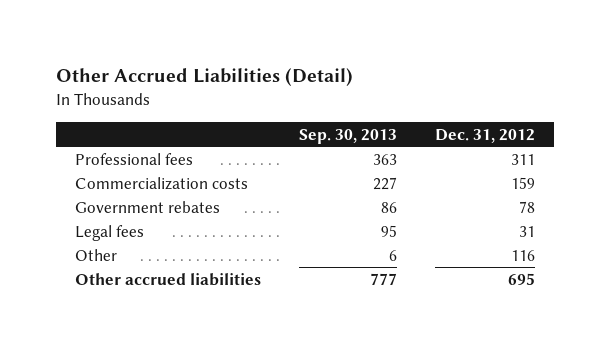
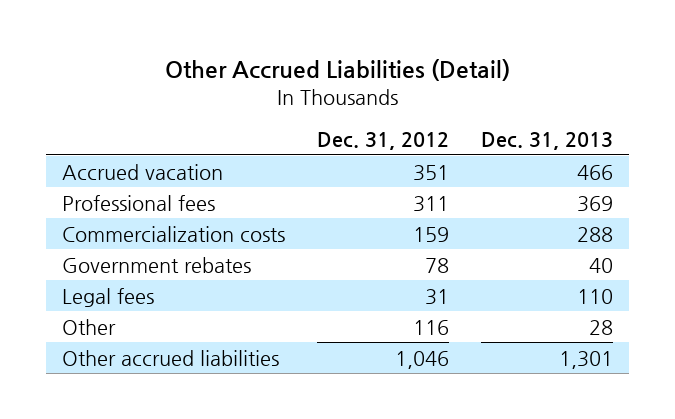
[298,128,397,144] Sep. 30, 2013 -> none
none -> [481,132,614,151] Dec. 31, 2013
none -> [62,163,224,180] Accrued vacation
[507,272,535,285] 695 -> [395,350,450,369] 1,046

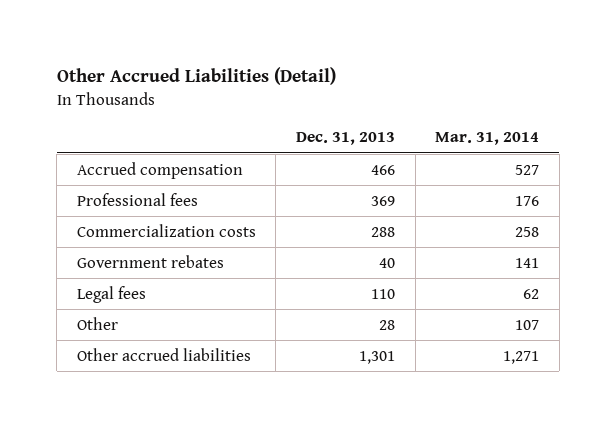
[317,132,450,151] Dec. 31, 2012 -> none
none -> [435,132,540,146] Mar. 31, 2014
[62,163,224,180] Accrued vacation -> [76,161,243,179] Accrued compensation

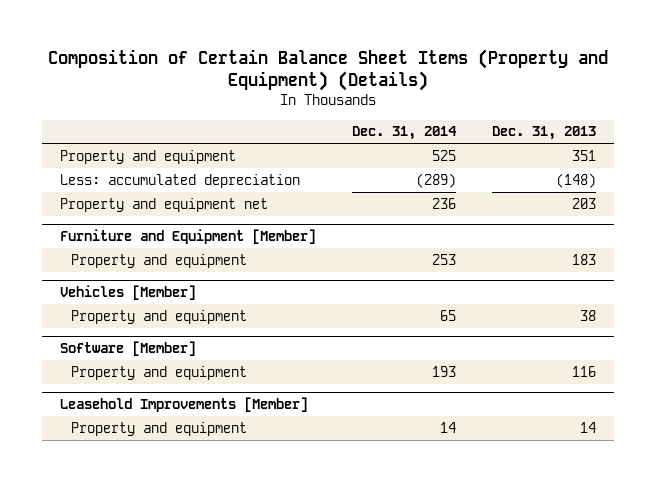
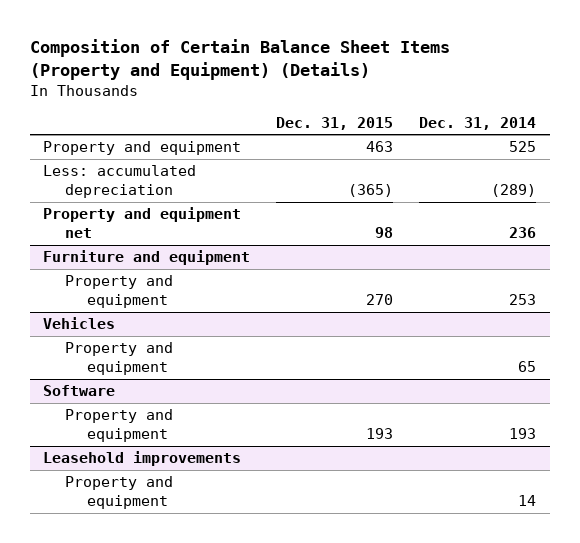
[492,126,597,141] Dec. 31, 2013 -> none
none -> [276,116,394,130] Dec. 31, 2015
[60,229,317,245] Furniture and Equipment [Member] -> [43,250,251,266] Furniture and equipment
[60,285,197,301] Vehicles [Member] -> [43,317,116,330] Vehicles
[60,341,197,357] Software [Member] -> [43,385,116,397] Software
[60,397,309,413] Leasehold Improvements [Member] -> [43,451,242,467] Leasehold improvements

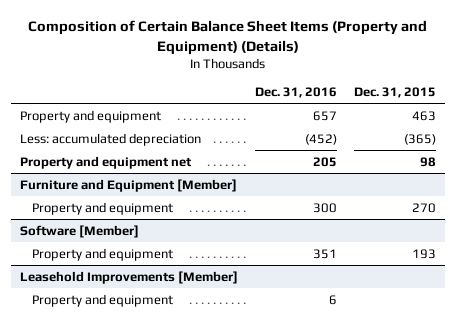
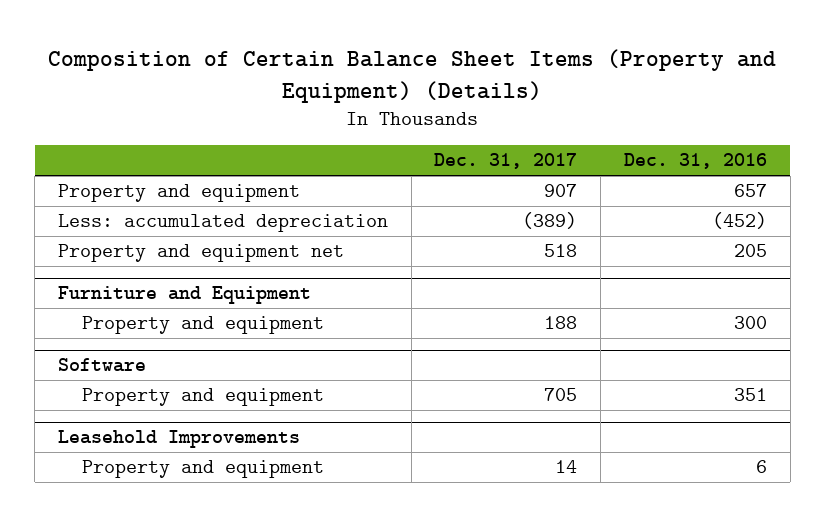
[354,87,437,99] Dec. 31, 2015 -> none
none -> [434,153,578,170] Dec. 31, 2017
[19,178,237,192] Furniture and Equipment [Member] -> [57,286,311,305] Furniture and Equipment
[19,224,139,238] Software [Member] -> [57,358,146,373] Software
[19,270,238,284] Leasehold Improvements [Member] -> [57,430,300,449] Leasehold Improvements

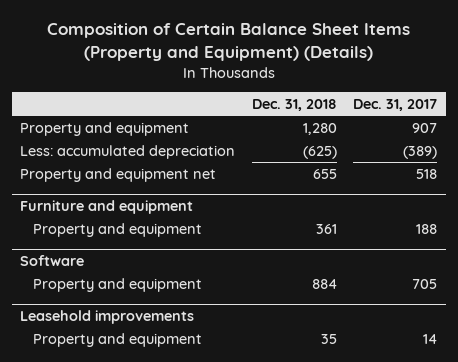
[624,153,768,170] Dec. 31, 2016 -> none
none -> [251,99,337,112] Dec. 31, 2018
[57,286,311,305] Furniture and Equipment -> [20,200,194,215] Furniture and equipment
[57,430,300,449] Leasehold Improvements -> [20,310,195,325] Leasehold improvements

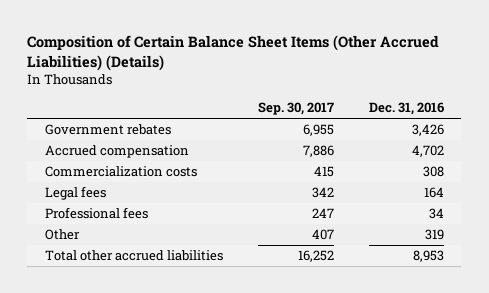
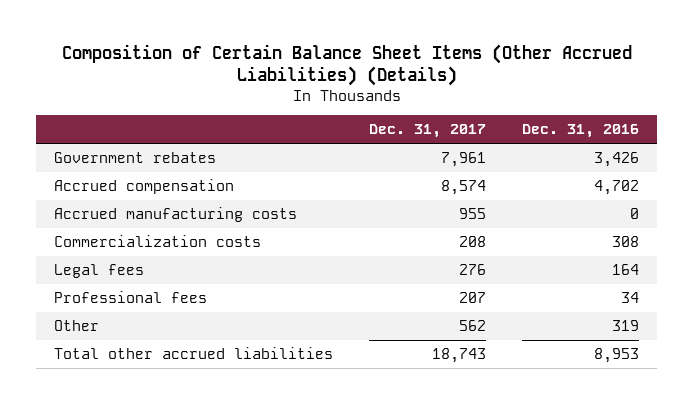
[257,102,334,116] Sep. 30, 2017 -> none
none -> [369,124,487,139] Dec. 31, 2017
none -> [54,207,298,223] Accrued manufacturing costs

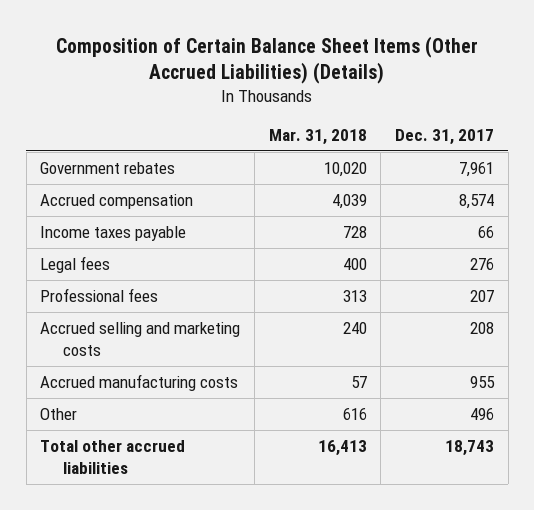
[522,124,640,139] Dec. 31, 2016 -> none
none -> [268,129,367,146] Mar. 31, 2018
[54,235,262,248] Commercialization costs -> none
none -> [40,225,187,241] Income taxes payable
none -> [40,321,241,356] Accrued selling and marketing costs
[54,207,298,223] Accrued manufacturing costs -> [40,373,239,391] Accrued manufacturing costs
[459,320,487,332] 562 -> [469,407,494,420] 496

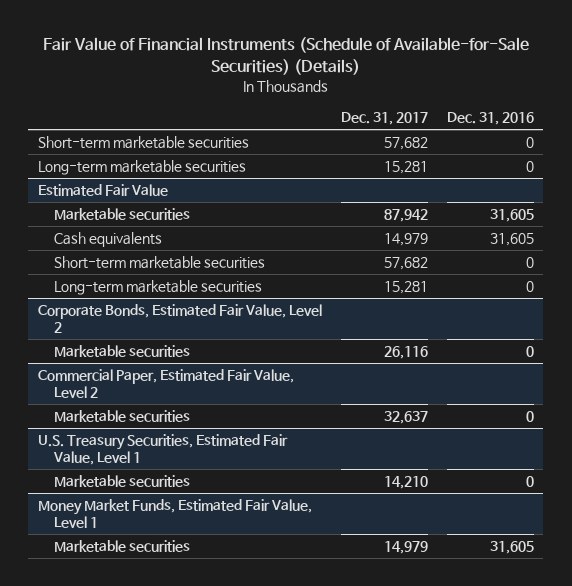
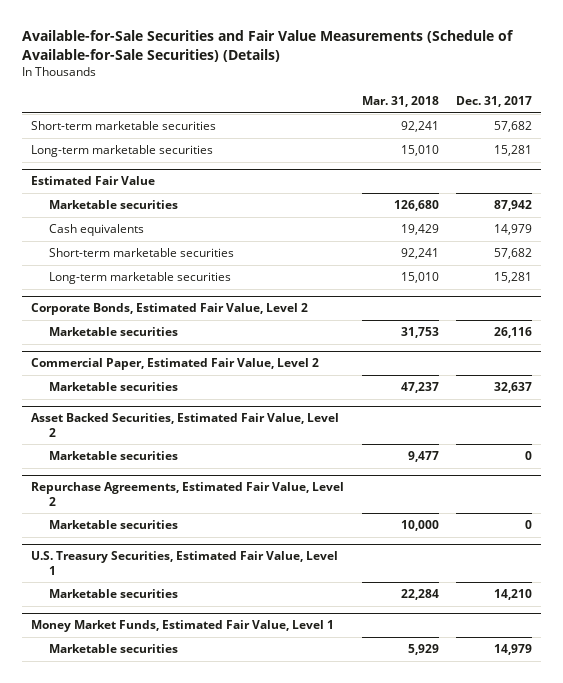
[42,37,529,76] Fair Value of Financial Instruments (Schedule of Available-for-Sale Securities) (Details) -> [22,30,515,63] Available-for-Sale Securities and Fair Value Measurements (Schedule of Available-for-Sale Securities) (Details)
[446,112,534,126] Dec. 31, 2016 -> none
none -> [361,95,439,107] Mar. 31, 2018
none -> [30,413,339,437] Asset Backed Securities, Estimated Fair Value, Level 2
none -> [48,451,178,461] Marketable securities
none -> [30,482,344,506] Repurchase Agreements, Estimated Fair Value, Level 2
none -> [48,520,178,530] Marketable securities

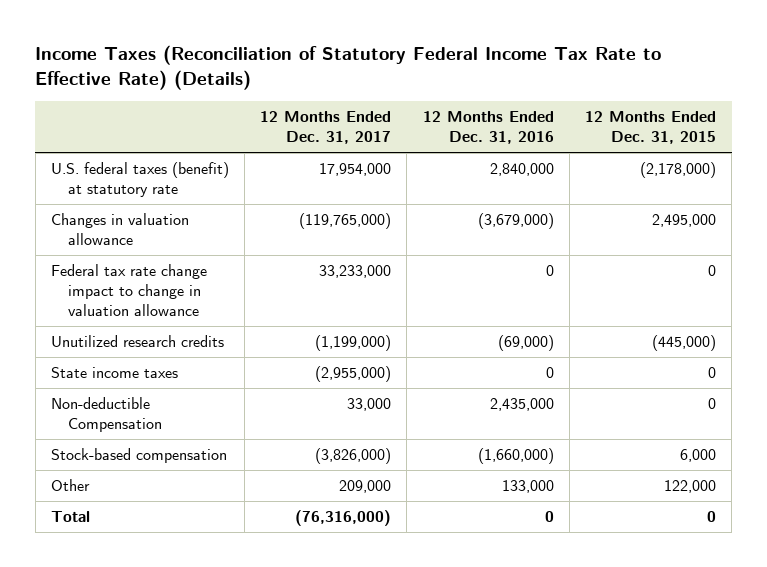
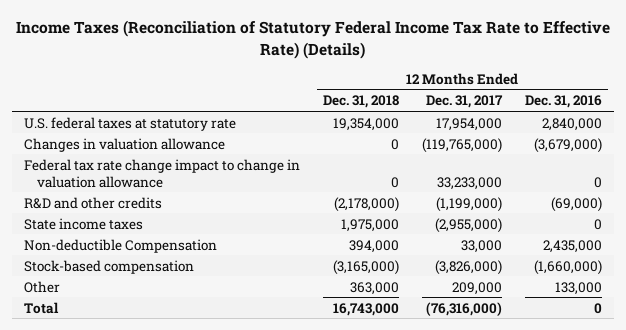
[585,111,717,145] 12 Months Ended Dec. 31, 2015 -> none
none -> [322,95,399,109] Dec. 31, 2018
[50,162,229,197] U.S. federal taxes (benefit) at statutory rate -> [23,116,236,131] U.S. federal taxes at statutory rate
[50,335,224,348] Unutilized research credits -> [23,196,162,209] R&D and other credits

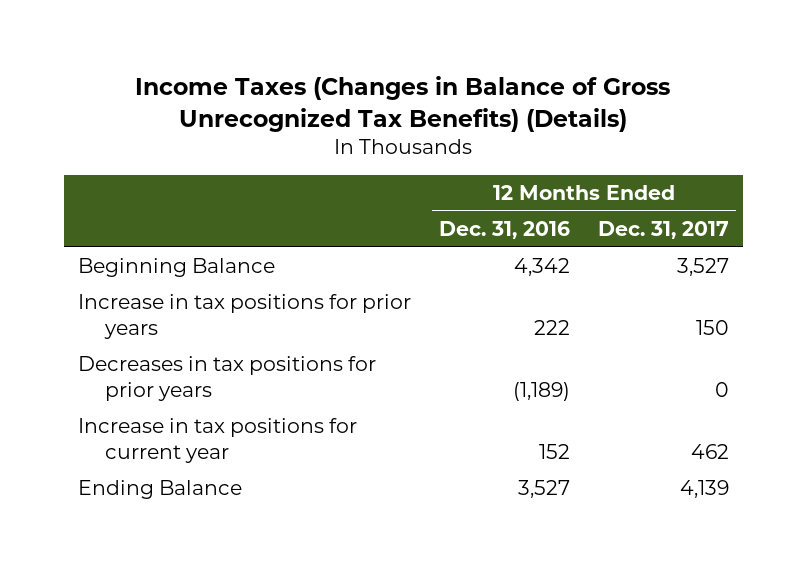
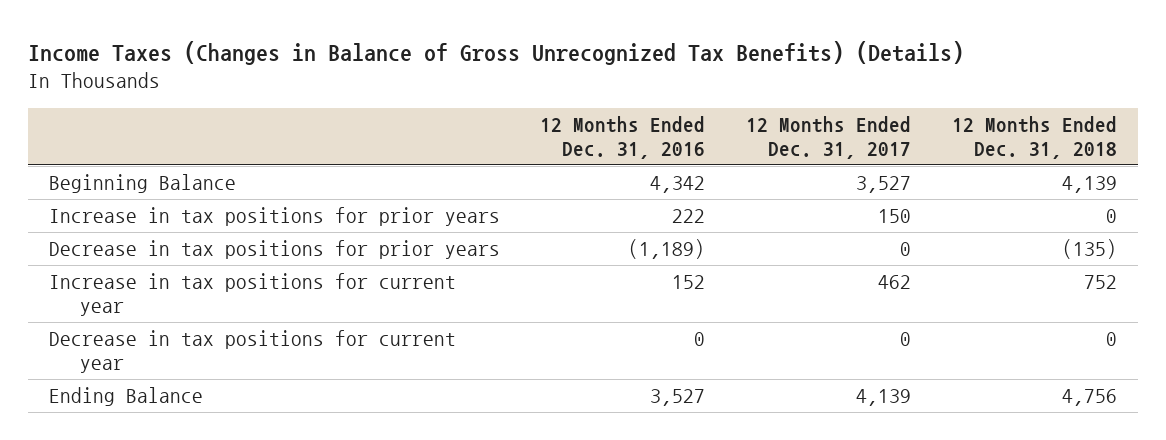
none -> [952,115,1118,160] 12 Months Ended Dec. 31, 2018
[77,356,376,402] Decreases in tax positions for prior years -> [48,239,500,259] Decrease in tax positions for prior years
none -> [48,329,456,374] Decrease in tax positions for current year

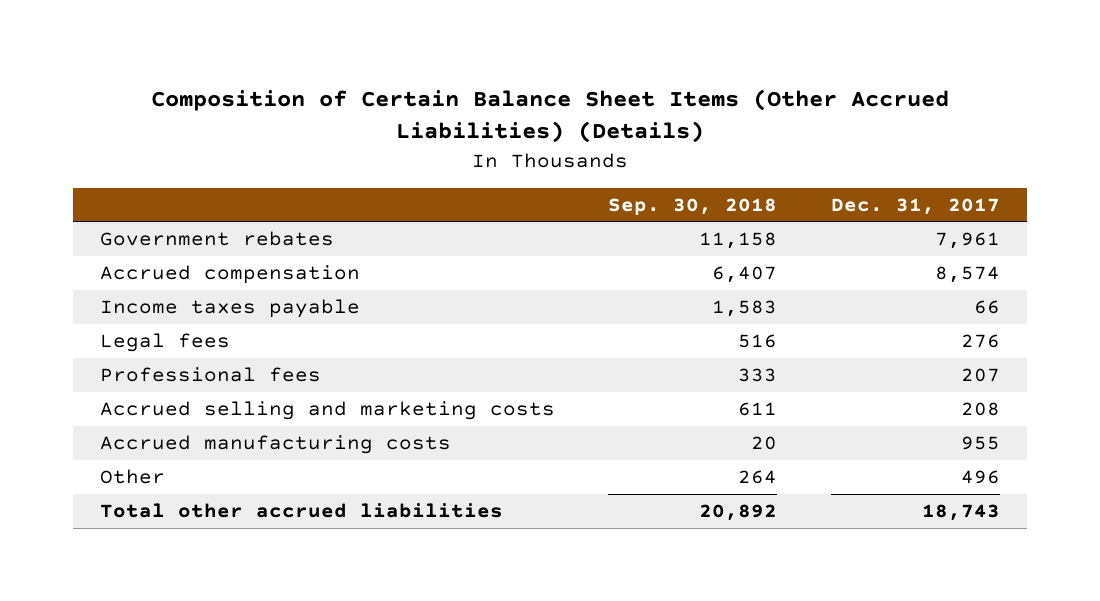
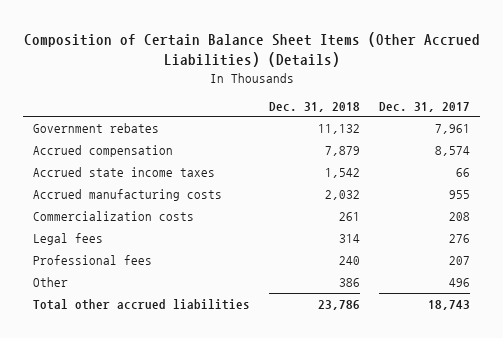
[608,197,778,215] Sep. 30, 2018 -> none
none -> [269,101,361,112] Dec. 31, 2018
[99,299,360,319] Income taxes payable -> [32,167,215,178] Accrued state income taxes
[99,435,451,455] Accrued manufacturing costs -> [32,189,222,202] Accrued manufacturing costs
none -> [32,211,194,222] Commercialization costs
[99,401,555,421] Accrued selling and marketing costs -> none

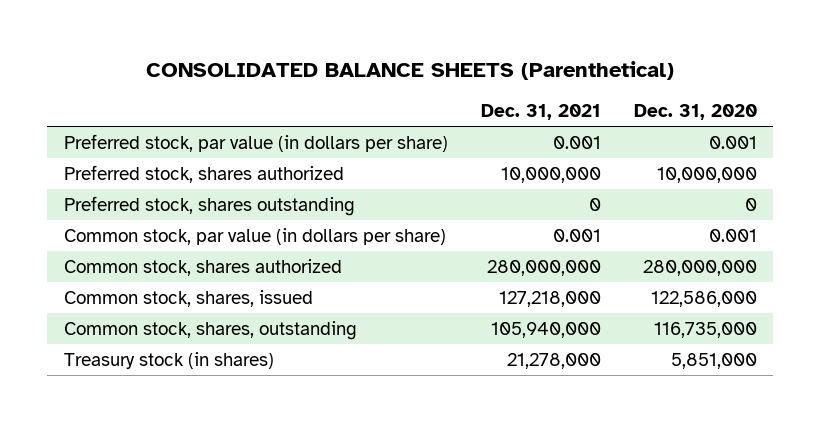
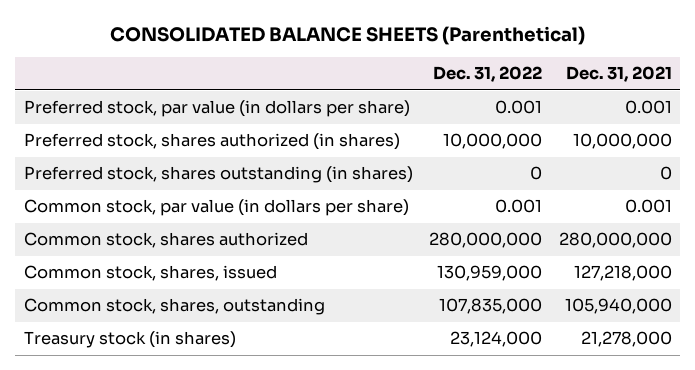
[633,104,757,121] Dec. 31, 2020 -> none
none -> [433,66,543,83] Dec. 31, 2022
[63,164,344,183] Preferred stock, shares authorized -> [23,133,400,151] Preferred stock, shares authorized (in shares)
[63,195,355,216] Preferred stock, shares outstanding -> [23,166,413,184] Preferred stock, shares outstanding (in shares)

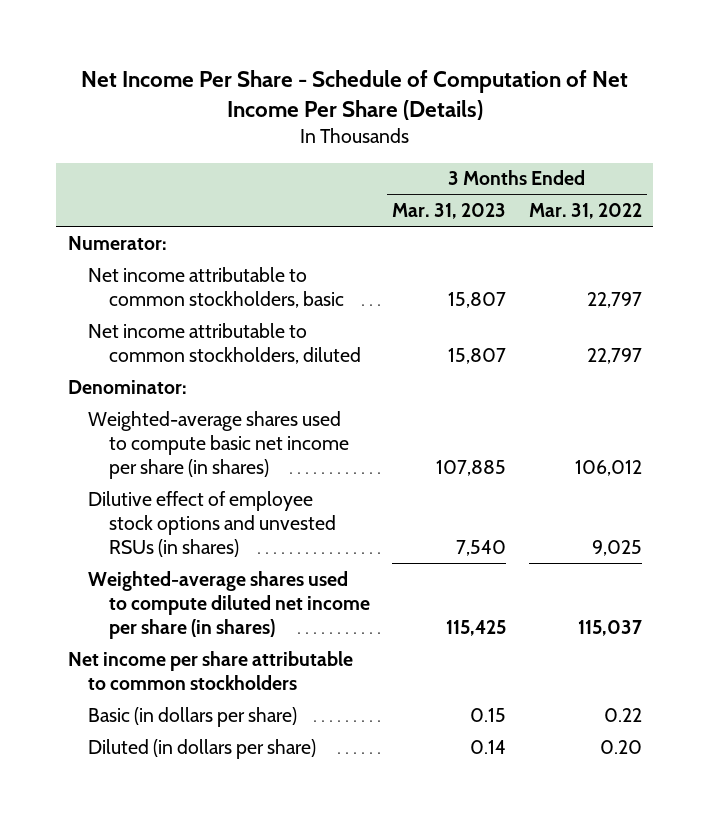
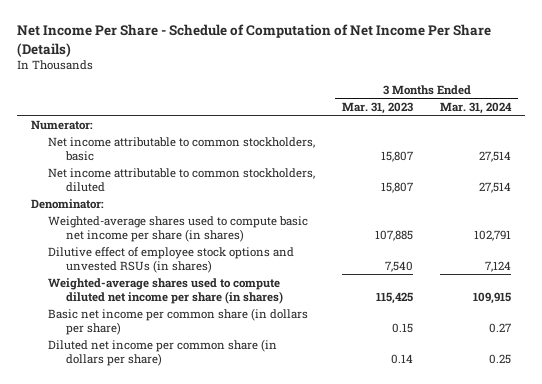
[528,203,642,220] Mar. 31, 2022 -> none
none -> [440,102,513,115] Mar. 31, 2024
[67,650,353,690] Net income per share attributable to common stockholders -> none
[88,706,298,727] Basic (in dollars per share) -> [48,307,309,335] Basic net income per common share (in dollars per share)
[88,738,317,759] Diluted (in dollars per share) -> [48,338,278,366] Diluted net income per common share (in dollars per share)

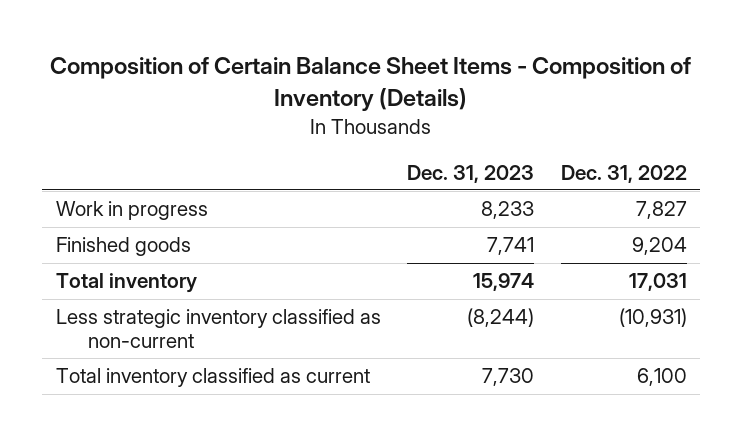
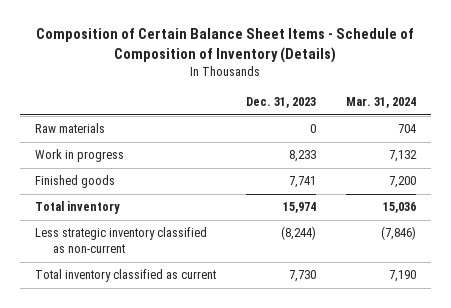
[50,57,692,112] Composition of Certain Balance Sheet Items - Composition of Inventory (Details) -> [36,28,415,64] Composition of Certain Balance Sheet Items - Schedule of Composition of Inventory (Details)
[560,164,687,183] Dec. 31, 2022 -> none
none -> [345,97,416,109] Mar. 31, 2024
none -> [34,123,105,134] Raw materials

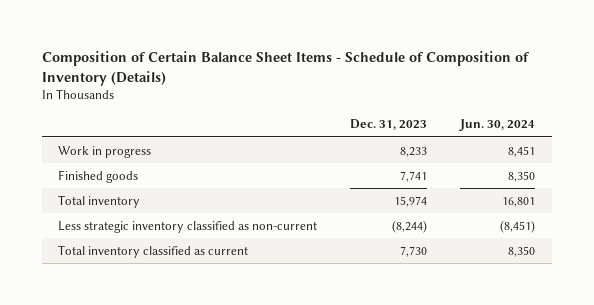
[345,97,416,109] Mar. 31, 2024 -> none
none -> [459,119,536,132] Jun. 30, 2024
[34,123,105,134] Raw materials -> none

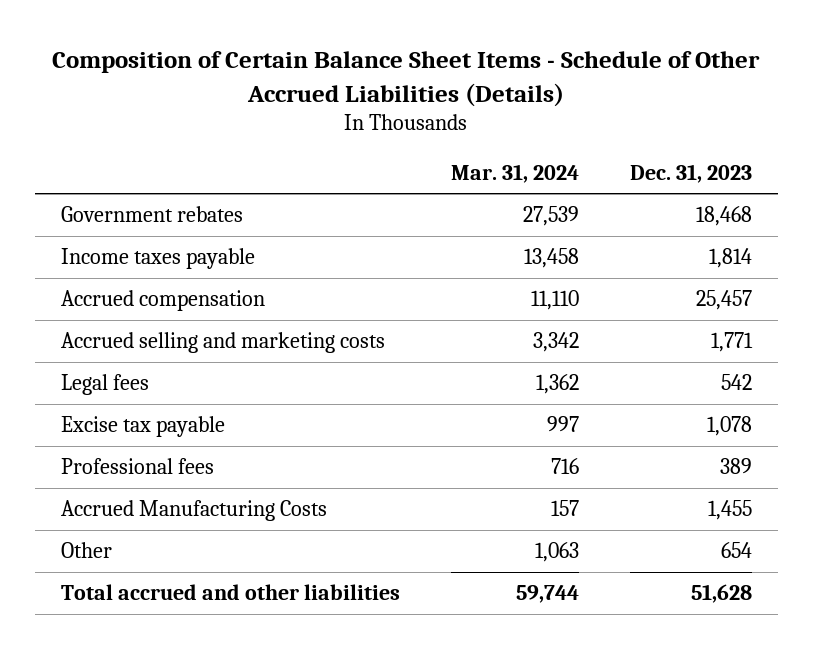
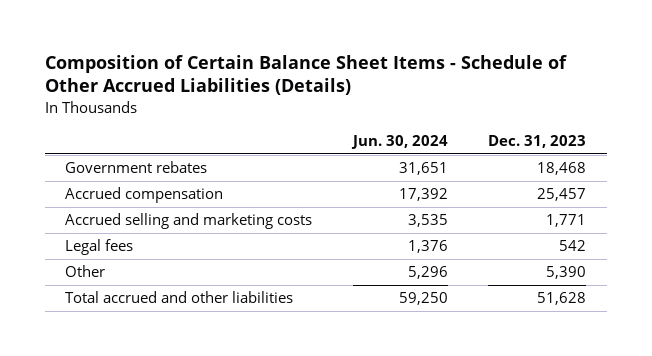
[450,164,579,184] Mar. 31, 2024 -> none
none -> [350,135,448,150] Jun. 30, 2024
[60,248,255,270] Income taxes payable -> none
[60,416,225,438] Excise tax payable -> none
[60,458,214,475] Professional fees -> none
[60,500,327,522] Accrued Manufacturing Costs -> none
[721,542,753,559] 654 -> [546,266,587,280] 5,390

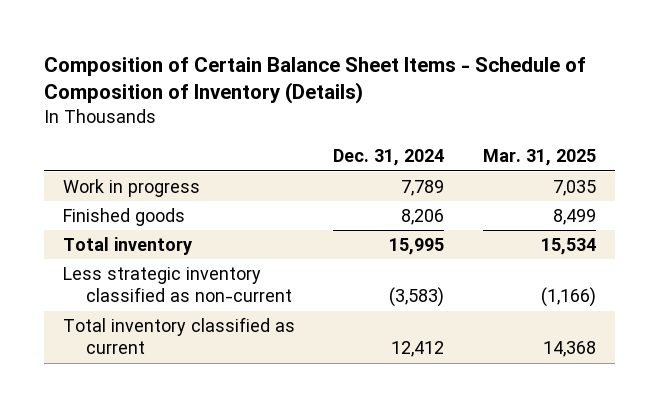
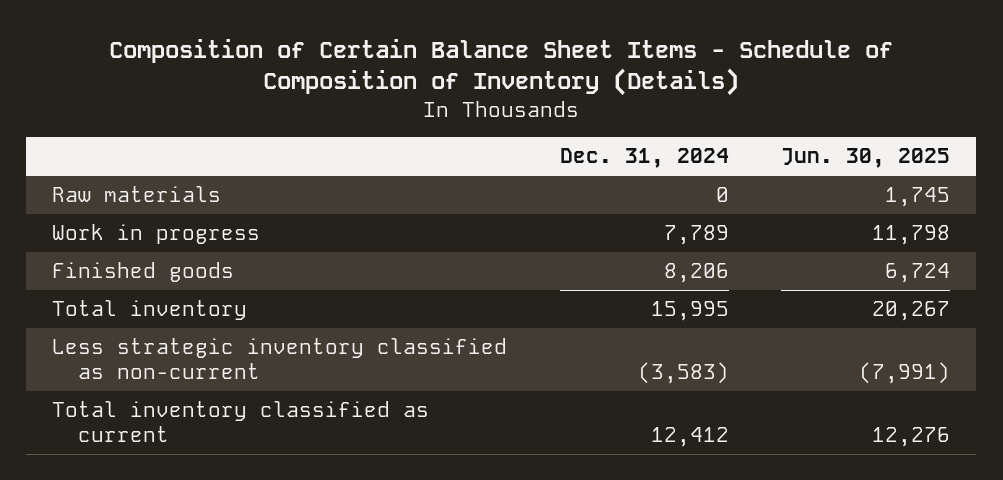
[482,149,596,167] Mar. 31, 2025 -> none
none -> [781,148,951,169] Jun. 30, 2025
none -> [52,186,222,203] Raw materials

